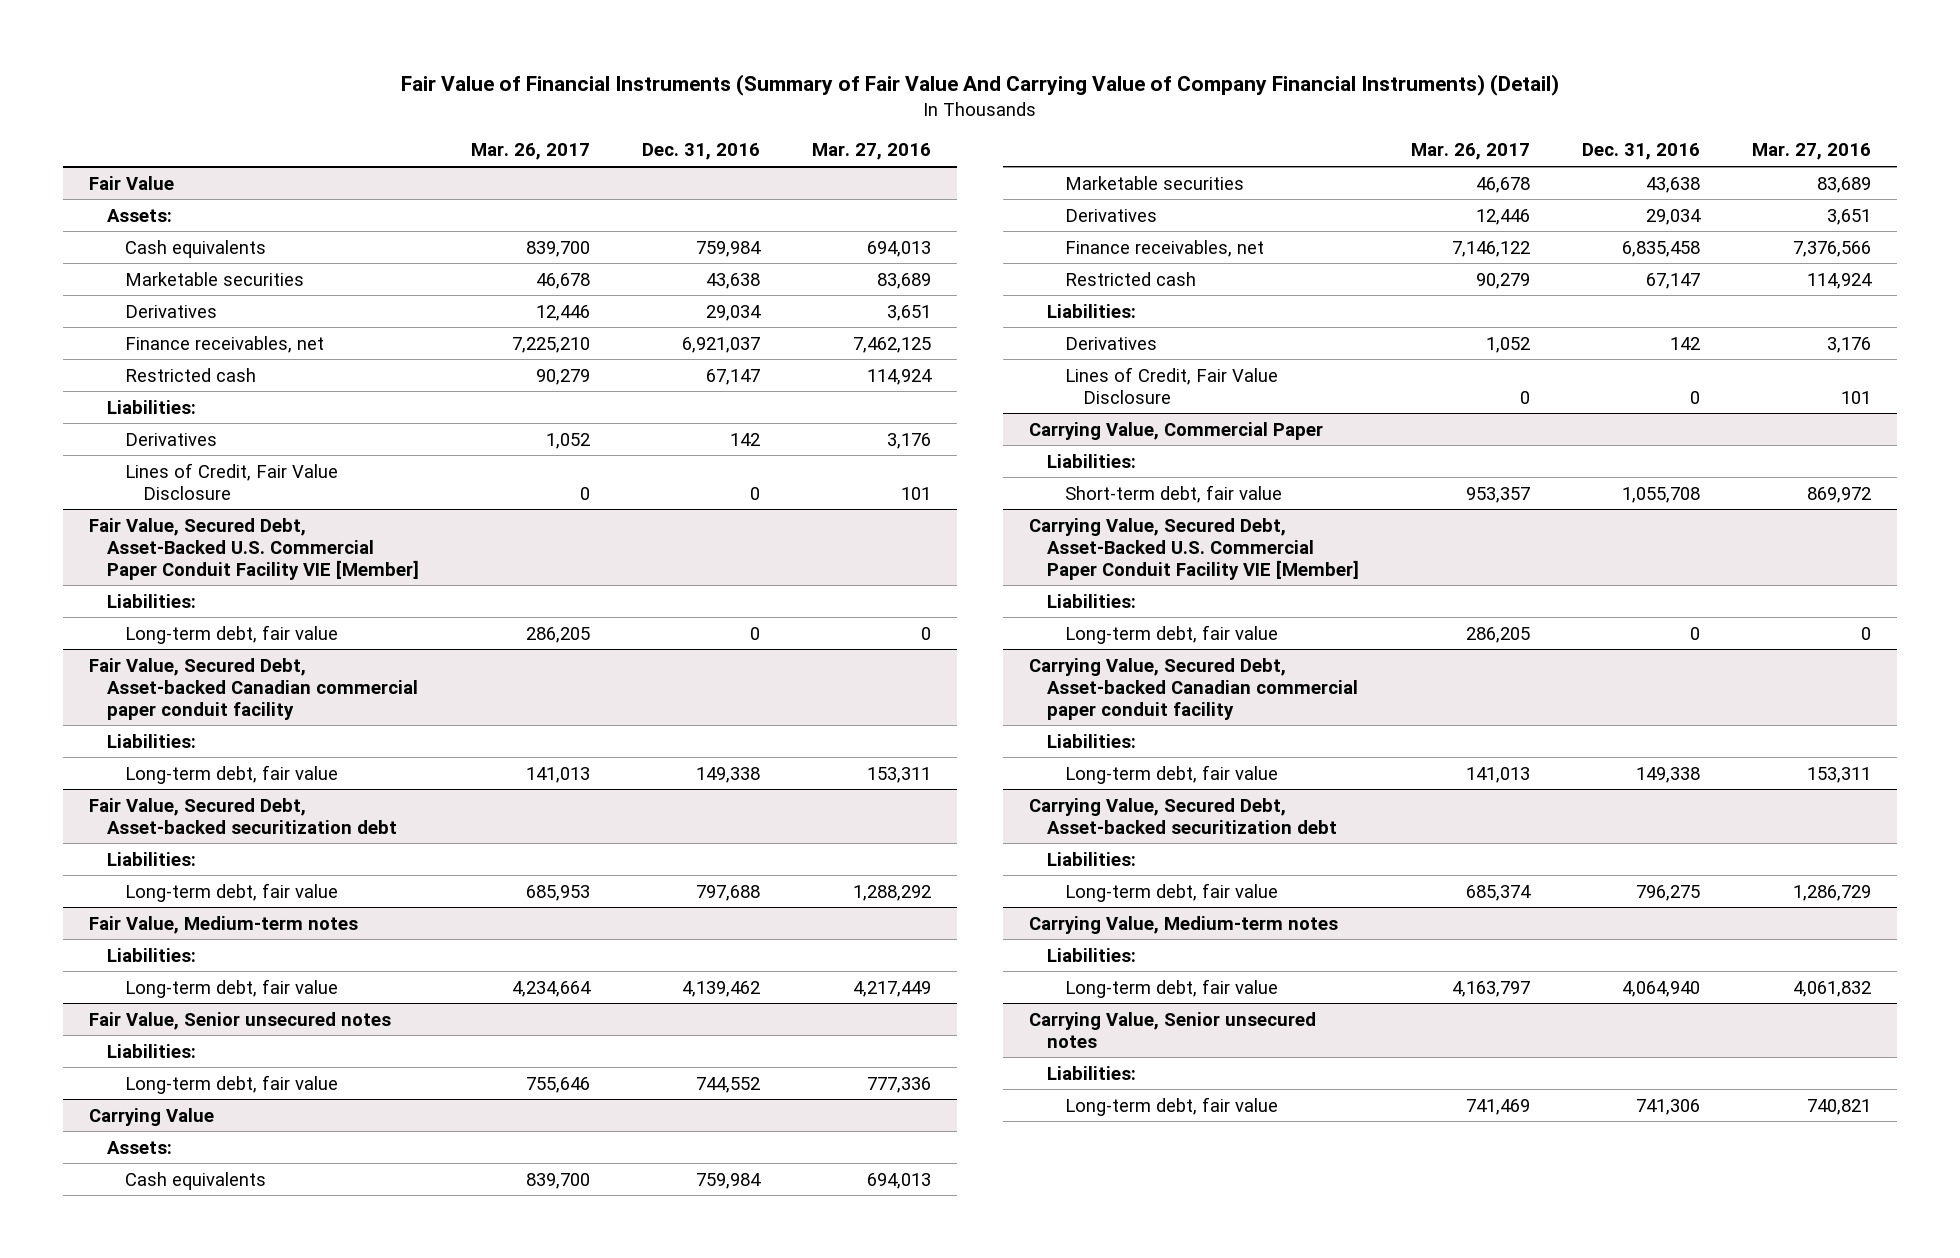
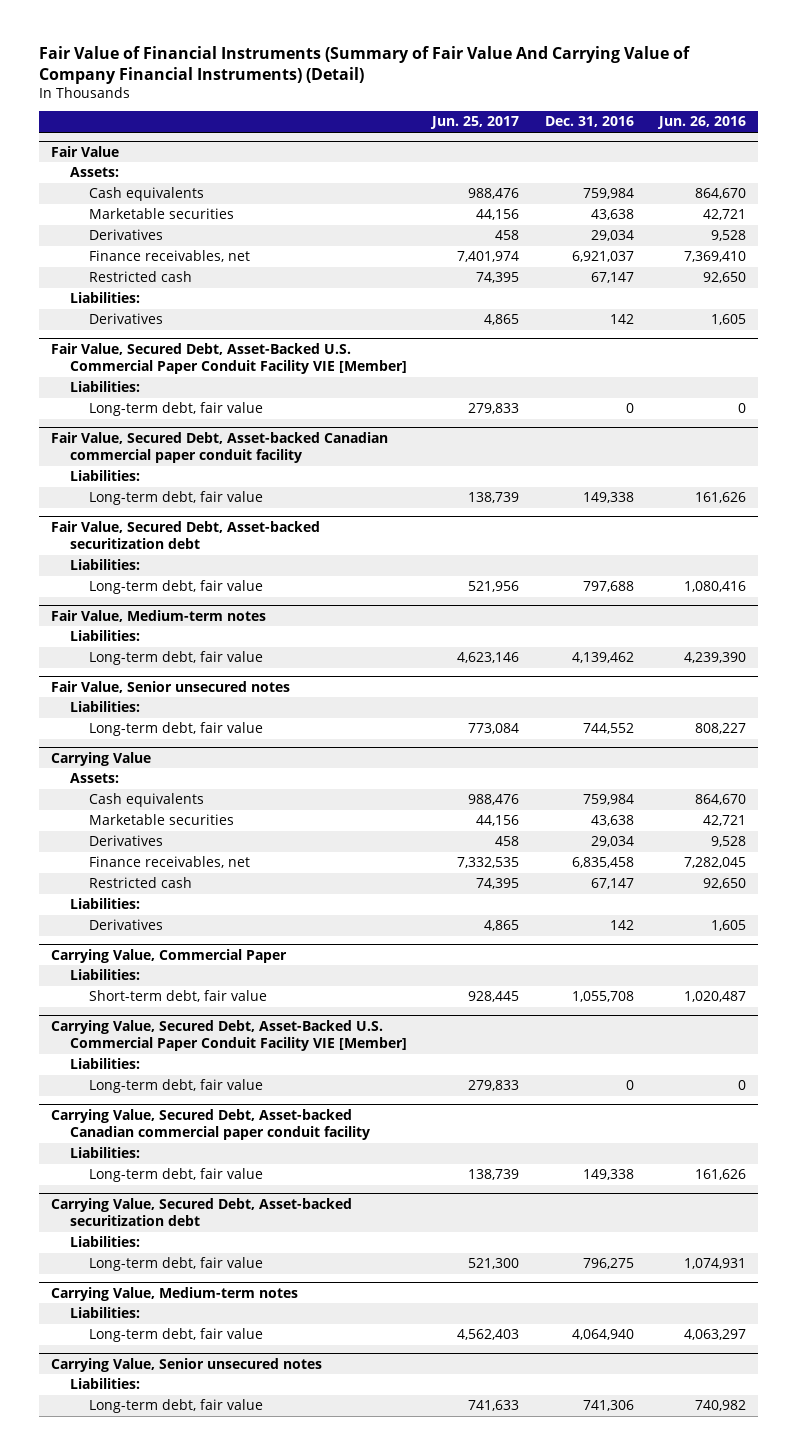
[470,143,590,161] Mar. 26, 2017 -> none
[811,143,931,161] Mar. 27, 2016 -> none
none -> [430,116,520,130] Jun. 25, 2017
none -> [656,116,746,130] Jun. 26, 2016
[124,462,338,500] Lines of Credit, Fair Value Disclosure -> none
[1064,366,1278,404] Lines of Credit, Fair Value Disclosure -> none

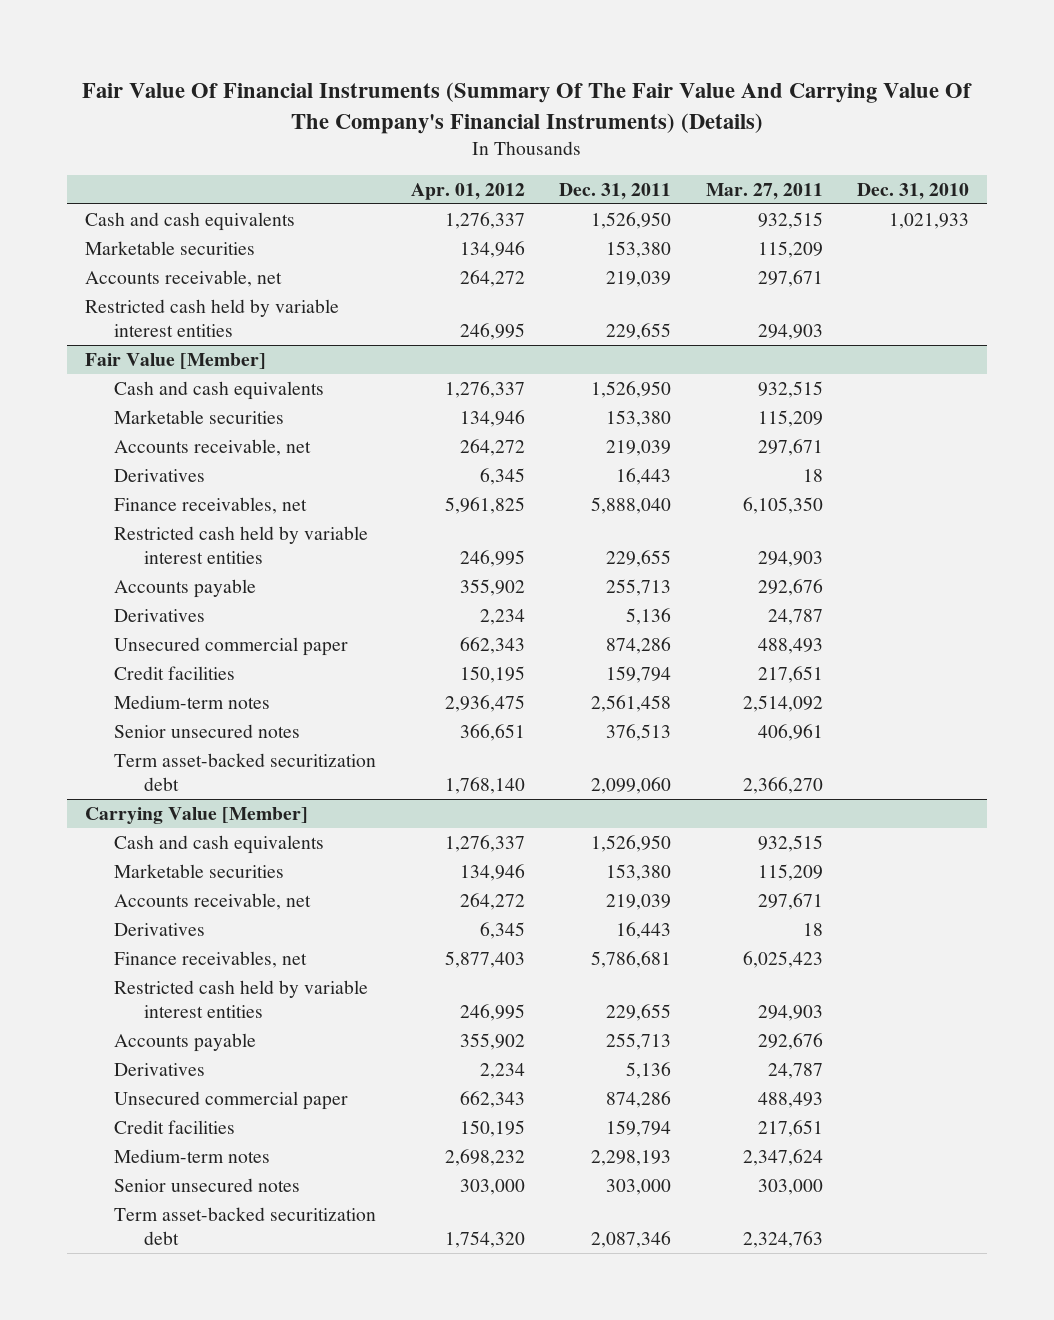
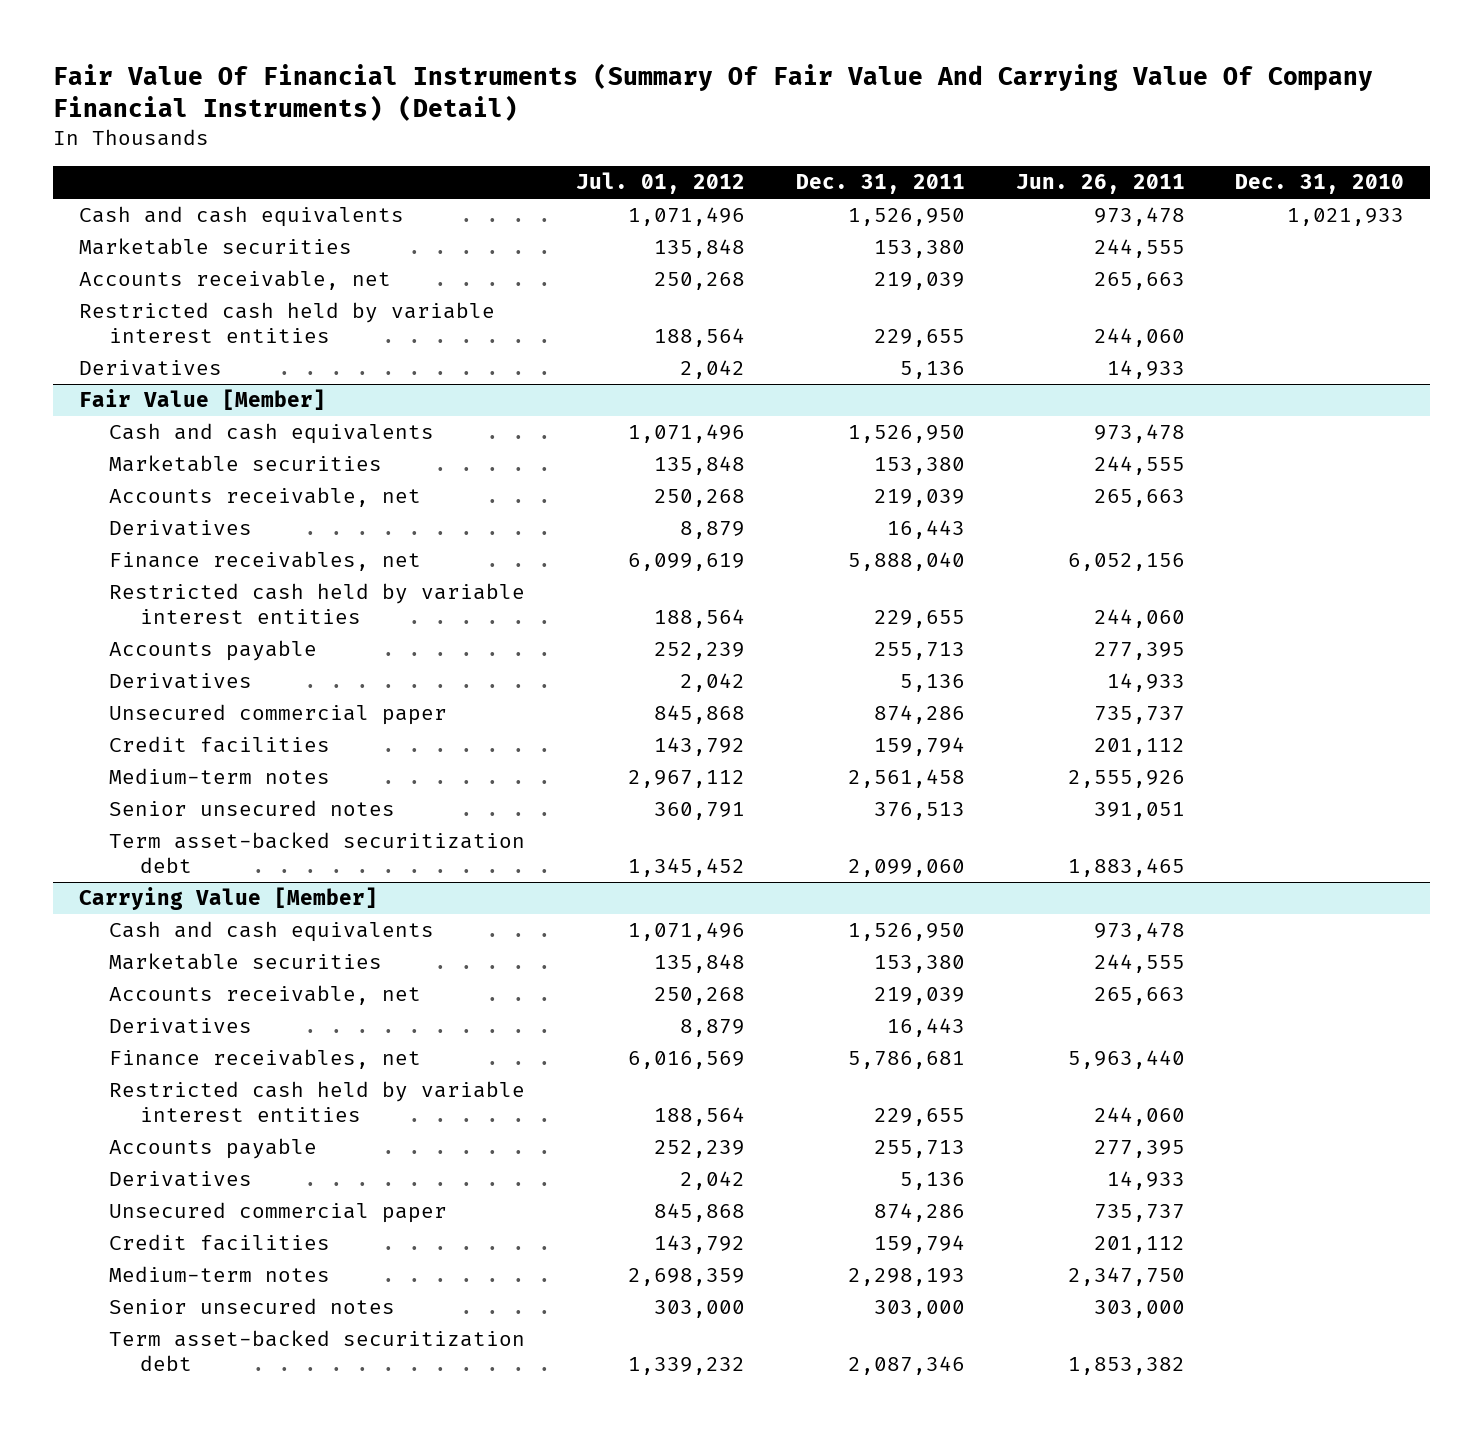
[82,81,973,134] Fair Value Of Financial Instruments (Summary Of The Fair Value And Carrying Value Of The Company's Financial Instruments) (Details) -> [53,63,1374,122] Fair Value Of Financial Instruments (Summary Of Fair Value And Carrying Value Of Company Financial Instruments) (Detail)
[410,182,525,200] Apr. 01, 2012 -> none
[705,182,823,200] Mar. 27, 2011 -> none
none -> [576,172,746,195] Jul. 01, 2012
none -> [1015,174,1185,195] Jun. 26, 2011
none -> [78,360,222,377] Derivatives

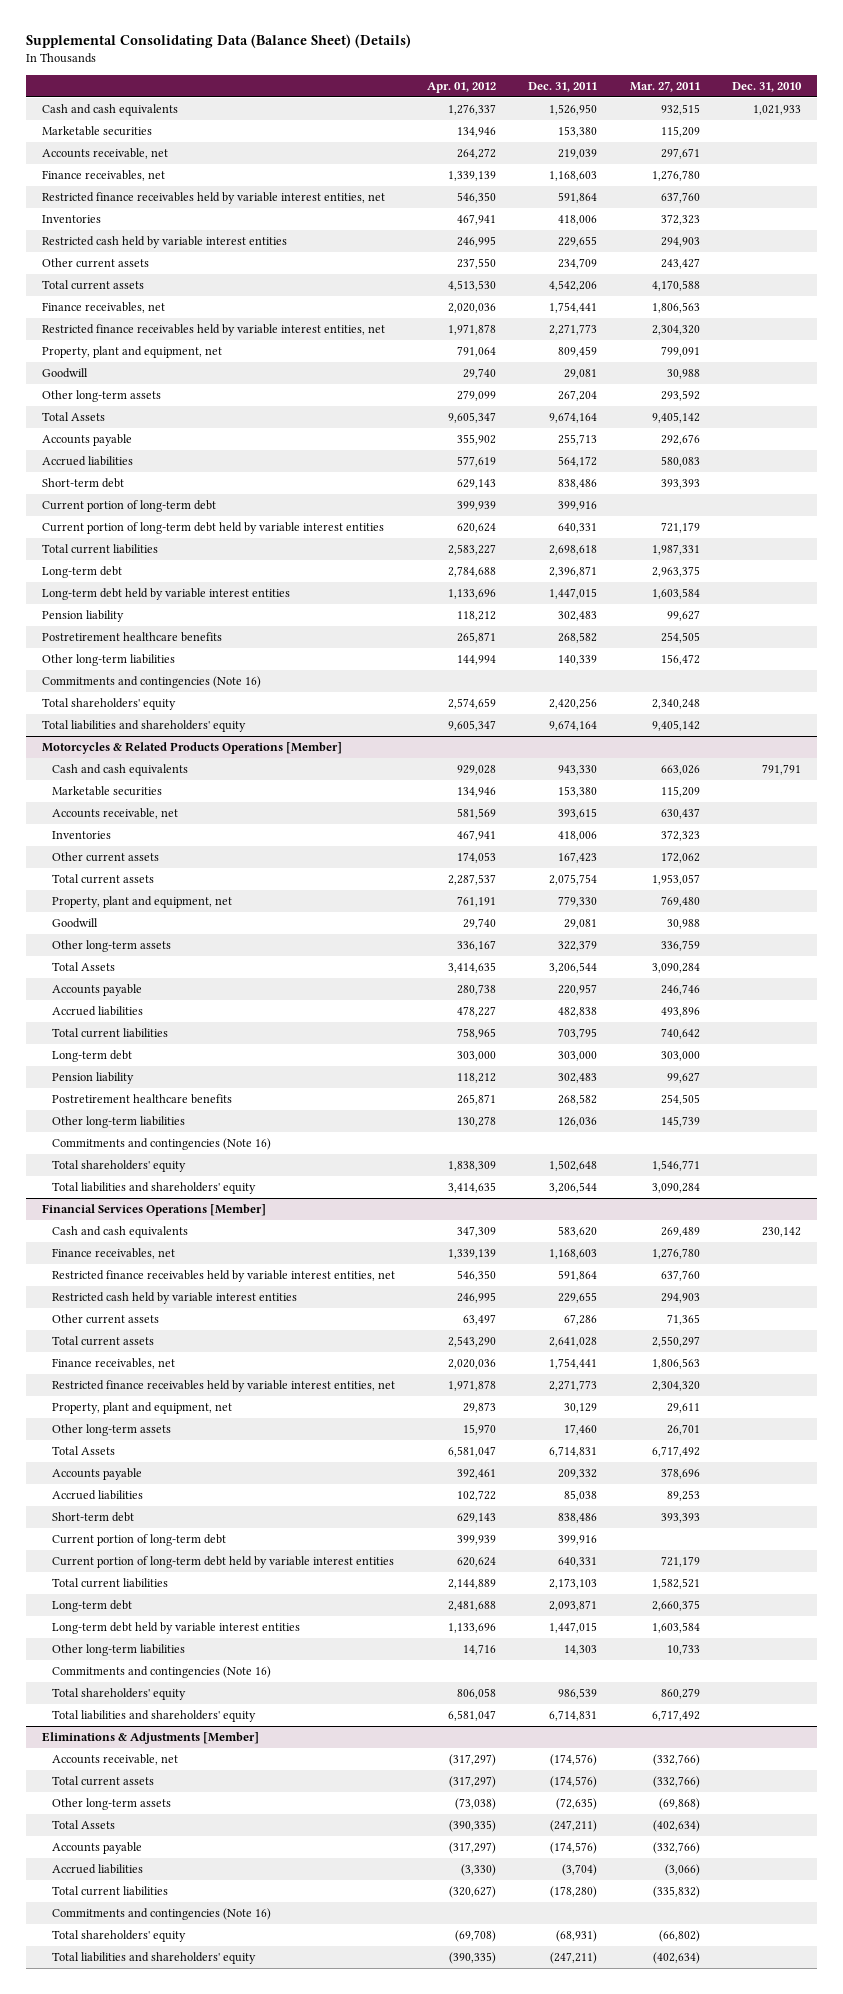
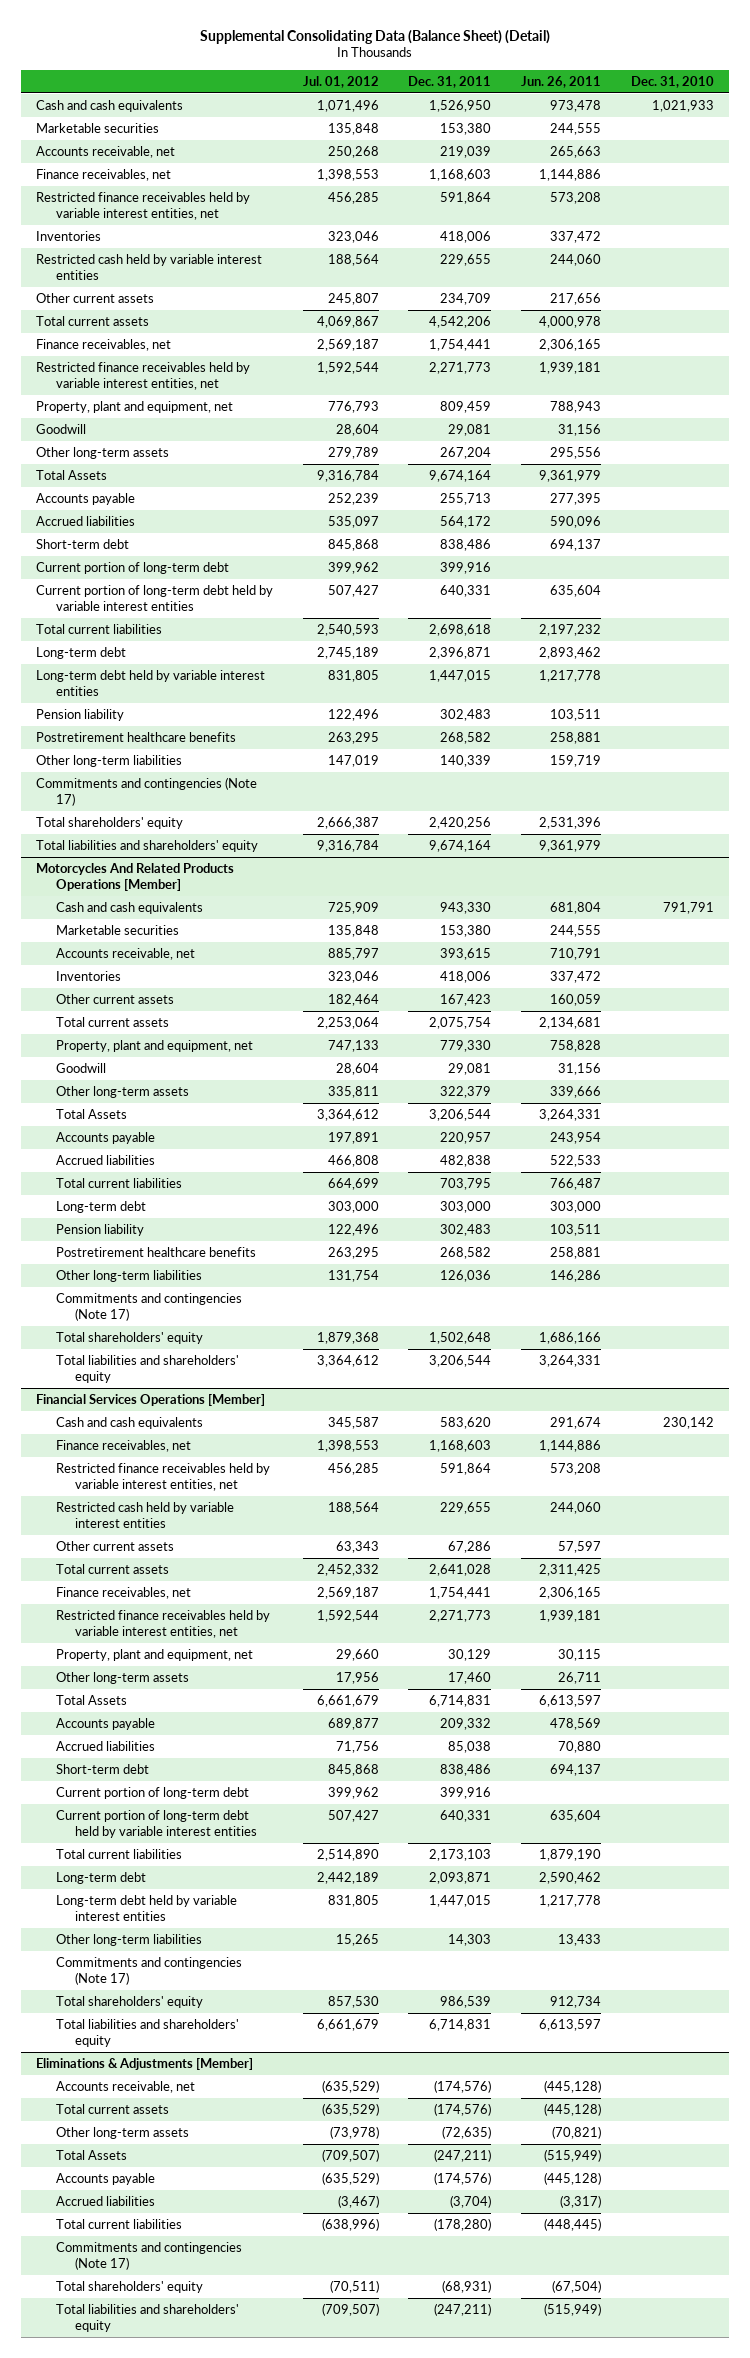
[25,34,411,49] Supplemental Consolidating Data (Balance Sheet) (Details) -> [199,29,550,44] Supplemental Consolidating Data (Balance Sheet) (Detail)
[426,82,496,94] Apr. 01, 2012 -> none
[629,81,700,93] Mar. 27, 2011 -> none
none -> [302,75,379,88] Jul. 01, 2012
none -> [521,75,602,88] Jun. 26, 2011
[41,676,261,689] Commitments and contingencies (Note 16) -> [36,776,258,806] Commitments and contingencies (Note 17)
[41,742,342,755] Motorcycles & Related Products Operations [Member] -> [36,862,235,891] Motorcycles And Related Products Operations [Member]
[51,1138,271,1151] Commitments and contingencies (Note 16) -> [55,1292,242,1321] Commitments and contingencies (Note 17)
[51,1666,271,1679] Commitments and contingencies (Note 16) -> [55,1956,242,1985] Commitments and contingencies (Note 17)
[51,1908,271,1921] Commitments and contingencies (Note 16) -> [55,2241,242,2270] Commitments and contingencies (Note 17)

